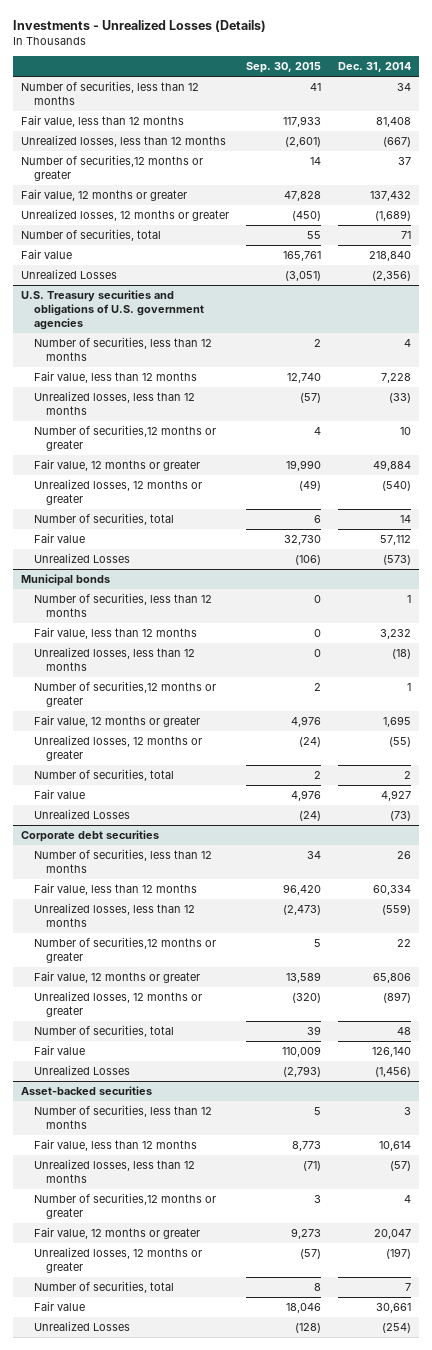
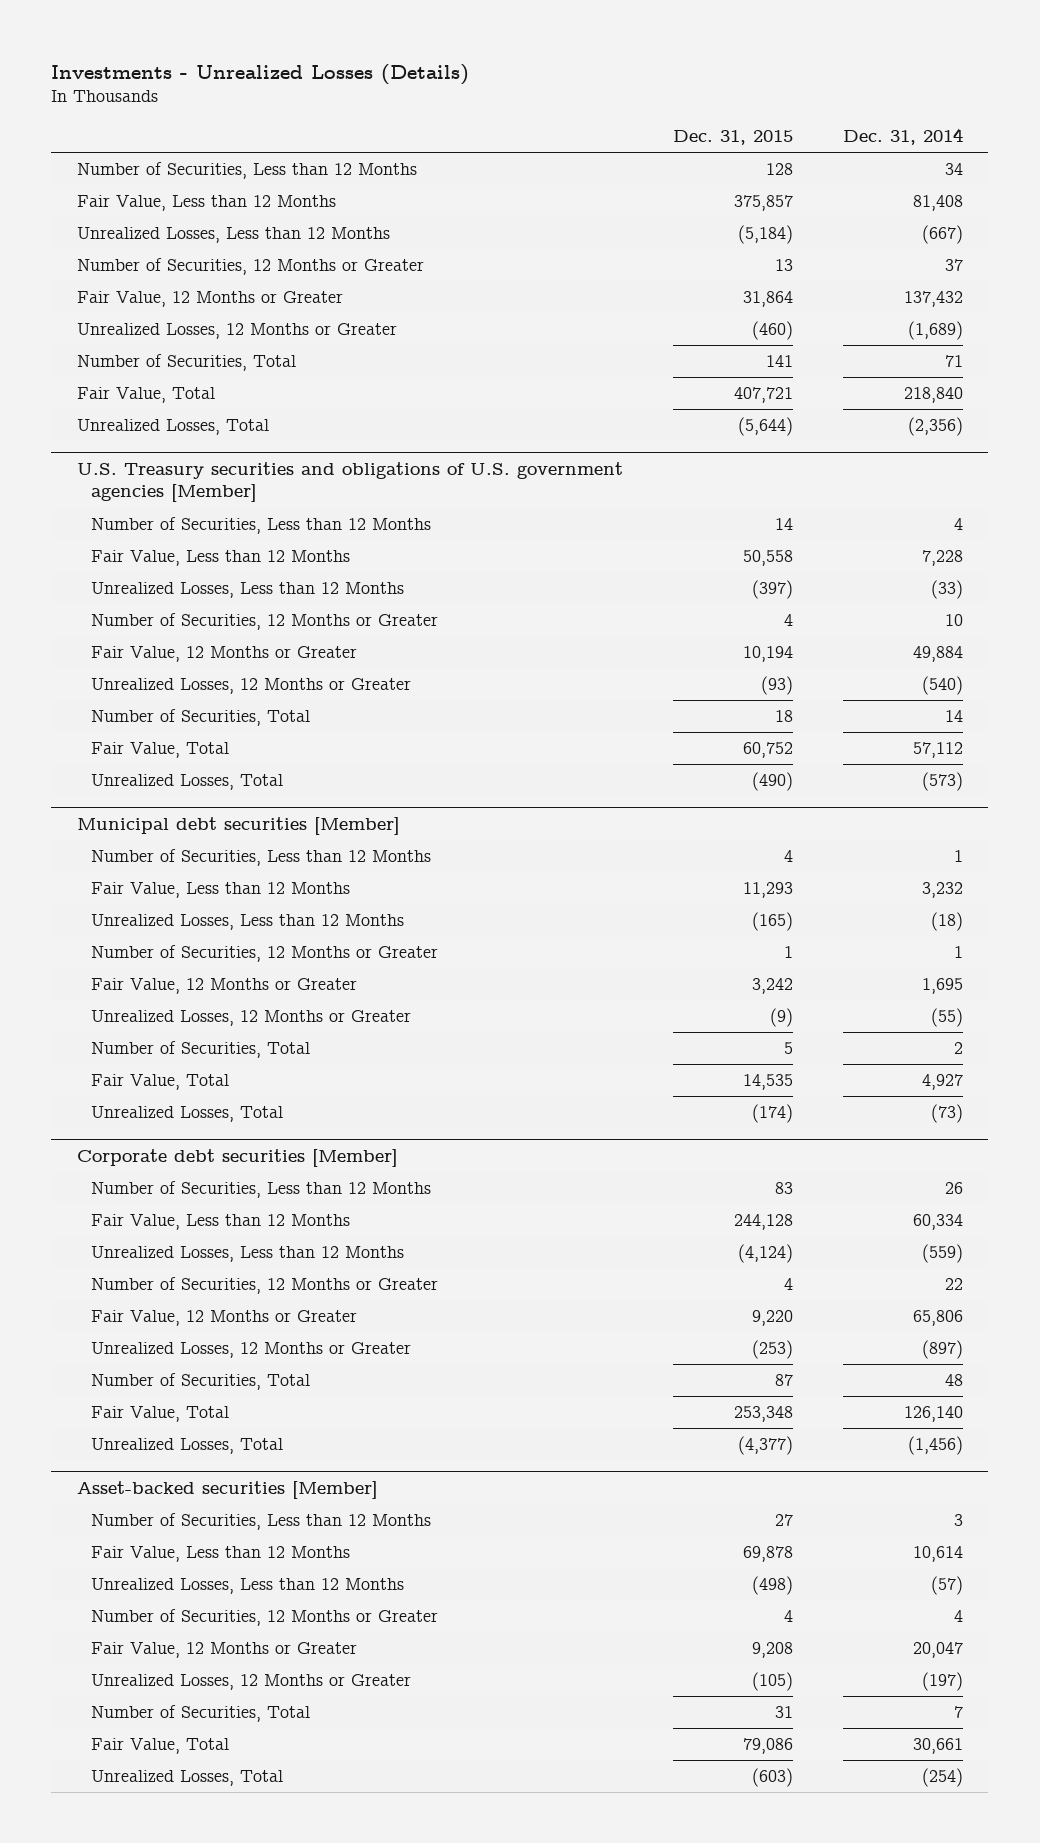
[246,61,322,73] Sep. 30, 2015 -> none
none -> [672,130,793,146] Dec. 31, 2015
[21,81,200,105] Number of securities, less than 12 months -> [76,162,417,180] Number of Securities, Less than 12 Months
[21,115,185,128] Fair value, less than 12 months -> [76,195,336,212] Fair Value, Less than 12 Months
[21,135,227,148] Unrealized losses, less than 12 months -> [76,227,390,244] Unrealized Losses, Less than 12 Months
[21,155,204,181] Number of securities,12 months or greater -> [76,258,424,276] Number of Securities, 12 Months or Greater
[21,189,188,202] Fair value, 12 months or greater -> [76,291,343,308] Fair Value, 12 Months or Greater
[21,209,230,222] Unrealized losses, 12 months or greater -> [76,323,397,340] Unrealized Losses, 12 Months or Greater
[21,229,162,242] Number of securities, total -> [76,354,296,372] Number of Securities, Total
[21,249,73,260] Fair value -> [76,387,215,404] Fair Value, Total
[21,269,118,280] Unrealized Losses -> [76,419,269,436] Unrealized Losses, Total
[21,290,204,330] U.S. Treasury securities and obligations of U.S. government agencies -> [76,461,623,503] U.S. Treasury securities and obligations of U.S. government agencies [Member]
[33,337,212,361] Number of securities, less than 12 months -> [90,517,431,535] Number of Securities, Less than 12 Months
[33,371,197,384] Fair value, less than 12 months -> [90,550,350,567] Fair Value, Less than 12 Months
[33,391,195,415] Unrealized losses, less than 12 months -> [90,582,404,599] Unrealized Losses, Less than 12 Months
[33,425,216,451] Number of securities,12 months or greater -> [90,613,438,631] Number of Securities, 12 Months or Greater
[33,459,200,472] Fair value, 12 months or greater -> [90,646,357,663] Fair Value, 12 Months or Greater
[33,479,202,505] Unrealized losses, 12 months or greater -> [90,678,411,695] Unrealized Losses, 12 Months or Greater
[33,513,174,526] Number of securities, total -> [90,709,310,727] Number of Securities, Total
[33,533,85,544] Fair value -> [90,742,229,759] Fair Value, Total
[33,553,130,564] Unrealized Losses -> [90,774,283,791] Unrealized Losses, Total
[21,574,111,587] Municipal bonds -> [76,816,400,835] Municipal debt securities [Member]
[33,593,212,617] Number of securities, less than 12 months -> [90,849,431,867] Number of Securities, Less than 12 Months
[33,627,197,640] Fair value, less than 12 months -> [90,882,350,899] Fair Value, Less than 12 Months
[33,647,195,671] Unrealized losses, less than 12 months -> [90,914,404,931] Unrealized Losses, Less than 12 Months
[33,681,216,707] Number of securities,12 months or greater -> [90,945,438,963] Number of Securities, 12 Months or Greater
[33,715,200,728] Fair value, 12 months or greater -> [90,978,357,995] Fair Value, 12 Months or Greater
[33,735,202,761] Unrealized losses, 12 months or greater -> [90,1010,411,1027] Unrealized Losses, 12 Months or Greater
[33,769,174,782] Number of securities, total -> [90,1041,310,1059] Number of Securities, Total
[33,789,85,800] Fair value -> [90,1074,229,1091] Fair Value, Total
[33,809,130,820] Unrealized Losses -> [90,1106,283,1123] Unrealized Losses, Total
[21,830,160,843] Corporate debt securities -> [76,1148,398,1167] Corporate debt securities [Member]
[33,849,212,873] Number of securities, less than 12 months -> [90,1181,431,1199] Number of Securities, Less than 12 Months
[33,883,197,896] Fair value, less than 12 months -> [90,1214,350,1231] Fair Value, Less than 12 Months
[33,903,195,927] Unrealized losses, less than 12 months -> [90,1246,404,1263] Unrealized Losses, Less than 12 Months
[33,937,216,963] Number of securities,12 months or greater -> [90,1277,438,1295] Number of Securities, 12 Months or Greater
[33,971,200,984] Fair value, 12 months or greater -> [90,1310,357,1327] Fair Value, 12 Months or Greater
[33,991,202,1017] Unrealized losses, 12 months or greater -> [90,1342,411,1359] Unrealized Losses, 12 Months or Greater
[33,1025,174,1038] Number of securities, total -> [90,1373,310,1391] Number of Securities, Total
[33,1045,85,1056] Fair value -> [90,1406,229,1423] Fair Value, Total
[33,1065,130,1076] Unrealized Losses -> [90,1438,283,1455] Unrealized Losses, Total
[21,1086,153,1096] Asset-backed securities -> [76,1480,378,1499] Asset-backed securities [Member]
[33,1105,212,1129] Number of securities, less than 12 months -> [90,1513,431,1531] Number of Securities, Less than 12 Months
[33,1139,197,1152] Fair value, less than 12 months -> [90,1546,350,1563] Fair Value, Less than 12 Months
[33,1159,195,1183] Unrealized losses, less than 12 months -> [90,1578,404,1595] Unrealized Losses, Less than 12 Months
[33,1193,216,1219] Number of securities,12 months or greater -> [90,1609,438,1627] Number of Securities, 12 Months or Greater
[33,1227,200,1240] Fair value, 12 months or greater -> [90,1642,357,1659] Fair Value, 12 Months or Greater
[33,1247,202,1273] Unrealized losses, 12 months or greater -> [90,1674,411,1691] Unrealized Losses, 12 Months or Greater
[33,1281,174,1294] Number of securities, total -> [90,1705,310,1723] Number of Securities, Total
[33,1301,85,1312] Fair value -> [90,1738,229,1755] Fair Value, Total
[33,1321,130,1332] Unrealized Losses -> [90,1770,283,1787] Unrealized Losses, Total

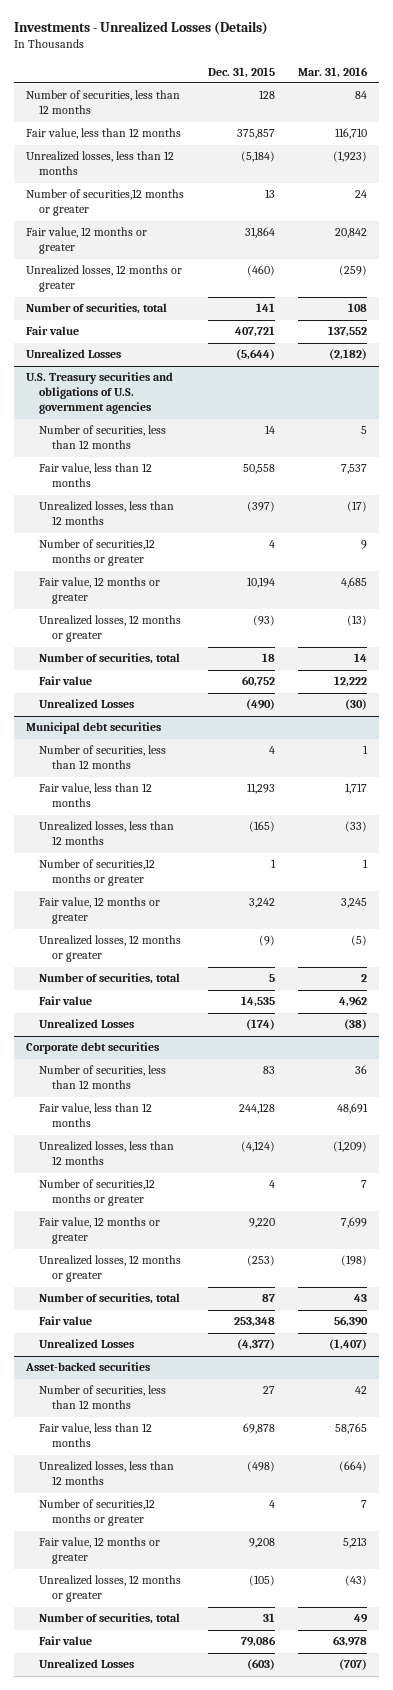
[843,128,964,146] Dec. 31, 2014 -> none
none -> [298,66,369,78] Mar. 31, 2016
[76,162,417,180] Number of Securities, Less than 12 Months -> [25,90,180,115] Number of securities, less than 12 months
[76,195,336,212] Fair Value, Less than 12 Months -> [25,128,181,140] Fair value, less than 12 months
[76,227,390,244] Unrealized Losses, Less than 12 Months -> [25,151,174,176] Unrealized losses, less than 12 months
[76,258,424,276] Number of Securities, 12 Months or Greater -> [25,189,184,217] Number of securities,12 months or greater
[76,291,343,308] Fair Value, 12 Months or Greater -> [25,227,147,255] Fair value, 12 months or greater
[76,323,397,340] Unrealized Losses, 12 Months or Greater -> [25,265,182,293] Unrealized losses, 12 months or greater
[76,354,296,372] Number of Securities, Total -> [25,303,167,315] Number of securities, total
[76,387,215,404] Fair Value, Total -> [25,326,79,336] Fair value
[76,419,269,436] Unrealized Losses, Total -> [25,349,121,359] Unrealized Losses
[76,461,623,503] U.S. Treasury securities and obligations of U.S. government agencies [Member] -> [25,372,173,415] U.S. Treasury securities and obligations of U.S. government agencies
[90,517,431,535] Number of Securities, Less than 12 Months -> [38,425,166,450] Number of securities, less than 12 months
[90,550,350,567] Fair Value, Less than 12 Months -> [38,463,152,488] Fair value, less than 12 months
[90,582,404,599] Unrealized Losses, Less than 12 Months -> [38,501,174,526] Unrealized losses, less than 12 months
[90,613,438,631] Number of Securities, 12 Months or Greater -> [38,539,155,567] Number of securities,12 months or greater
[90,646,357,663] Fair Value, 12 Months or Greater -> [38,577,160,605] Fair value, 12 months or greater
[90,678,411,695] Unrealized Losses, 12 Months or Greater -> [38,615,181,643] Unrealized losses, 12 months or greater
[90,709,310,727] Number of Securities, Total -> [38,653,180,665] Number of securities, total
[90,742,229,759] Fair Value, Total -> [38,676,92,686] Fair value
[90,774,283,791] Unrealized Losses, Total -> [38,699,134,709] Unrealized Losses
[76,816,400,835] Municipal debt securities [Member] -> [25,722,161,735] Municipal debt securities
[90,849,431,867] Number of Securities, Less than 12 Months -> [38,745,166,770] Number of securities, less than 12 months
[90,882,350,899] Fair Value, Less than 12 Months -> [38,783,152,808] Fair value, less than 12 months
[90,914,404,931] Unrealized Losses, Less than 12 Months -> [38,821,174,846] Unrealized losses, less than 12 months
[90,945,438,963] Number of Securities, 12 Months or Greater -> [38,859,155,887] Number of securities,12 months or greater
[90,978,357,995] Fair Value, 12 Months or Greater -> [38,897,160,925] Fair value, 12 months or greater
[90,1010,411,1027] Unrealized Losses, 12 Months or Greater -> [38,935,181,963] Unrealized losses, 12 months or greater
[90,1041,310,1059] Number of Securities, Total -> [38,973,180,985] Number of securities, total
[90,1074,229,1091] Fair Value, Total -> [38,996,92,1006] Fair value
[90,1106,283,1123] Unrealized Losses, Total -> [38,1019,134,1029] Unrealized Losses
[76,1148,398,1167] Corporate debt securities [Member] -> [25,1042,159,1055] Corporate debt securities
[90,1181,431,1199] Number of Securities, Less than 12 Months -> [38,1065,166,1090] Number of securities, less than 12 months
[90,1214,350,1231] Fair Value, Less than 12 Months -> [38,1103,152,1128] Fair value, less than 12 months
[90,1246,404,1263] Unrealized Losses, Less than 12 Months -> [38,1141,174,1166] Unrealized losses, less than 12 months
[90,1277,438,1295] Number of Securities, 12 Months or Greater -> [38,1179,155,1207] Number of securities,12 months or greater
[90,1310,357,1327] Fair Value, 12 Months or Greater -> [38,1217,160,1245] Fair value, 12 months or greater
[90,1342,411,1359] Unrealized Losses, 12 Months or Greater -> [38,1255,181,1283] Unrealized losses, 12 months or greater
[90,1373,310,1391] Number of Securities, Total -> [38,1293,180,1305] Number of securities, total
[90,1406,229,1423] Fair Value, Total -> [38,1316,92,1326] Fair value
[90,1438,283,1455] Unrealized Losses, Total -> [38,1339,134,1349] Unrealized Losses
[76,1480,378,1499] Asset-backed securities [Member] -> [24,1362,150,1372] Asset-backed securities
[90,1513,431,1531] Number of Securities, Less than 12 Months -> [38,1385,166,1410] Number of securities, less than 12 months
[90,1546,350,1563] Fair Value, Less than 12 Months -> [38,1423,152,1448] Fair value, less than 12 months
[90,1578,404,1595] Unrealized Losses, Less than 12 Months -> [38,1461,174,1486] Unrealized losses, less than 12 months
[90,1609,438,1627] Number of Securities, 12 Months or Greater -> [38,1499,155,1527] Number of securities,12 months or greater
[90,1642,357,1659] Fair Value, 12 Months or Greater -> [38,1537,160,1565] Fair value, 12 months or greater
[90,1674,411,1691] Unrealized Losses, 12 Months or Greater -> [38,1575,181,1603] Unrealized losses, 12 months or greater
[90,1705,310,1723] Number of Securities, Total -> [38,1613,180,1625] Number of securities, total
[90,1738,229,1755] Fair Value, Total -> [38,1636,92,1646] Fair value
[90,1770,283,1787] Unrealized Losses, Total -> [38,1659,134,1669] Unrealized Losses

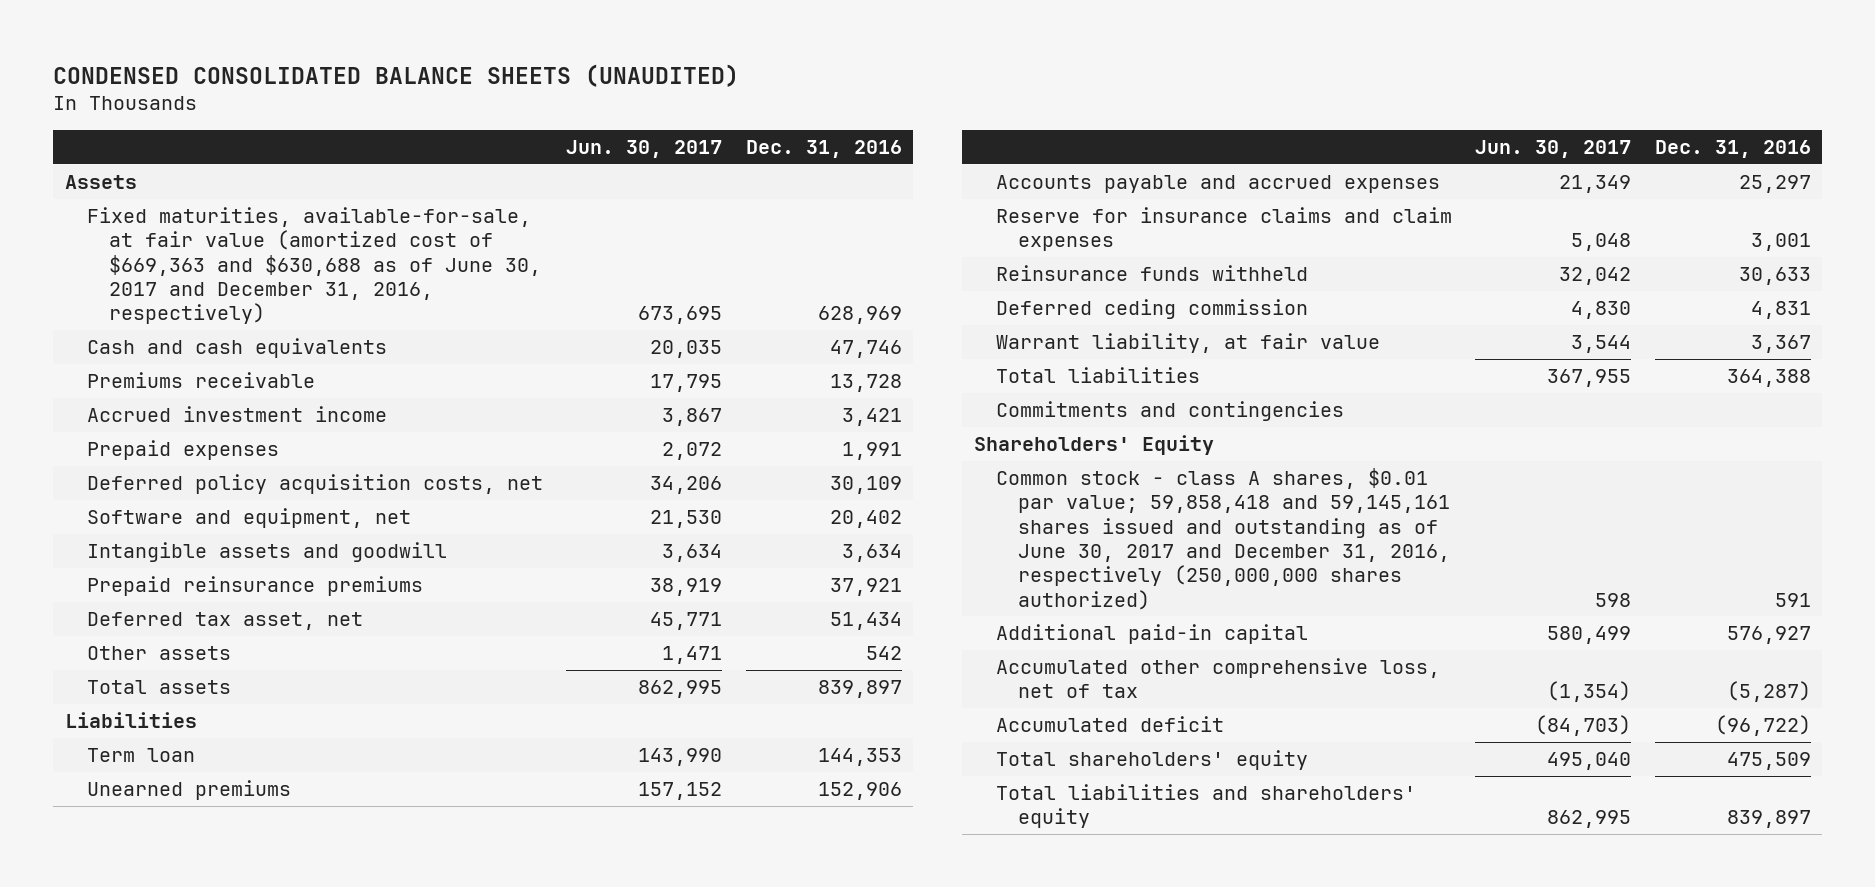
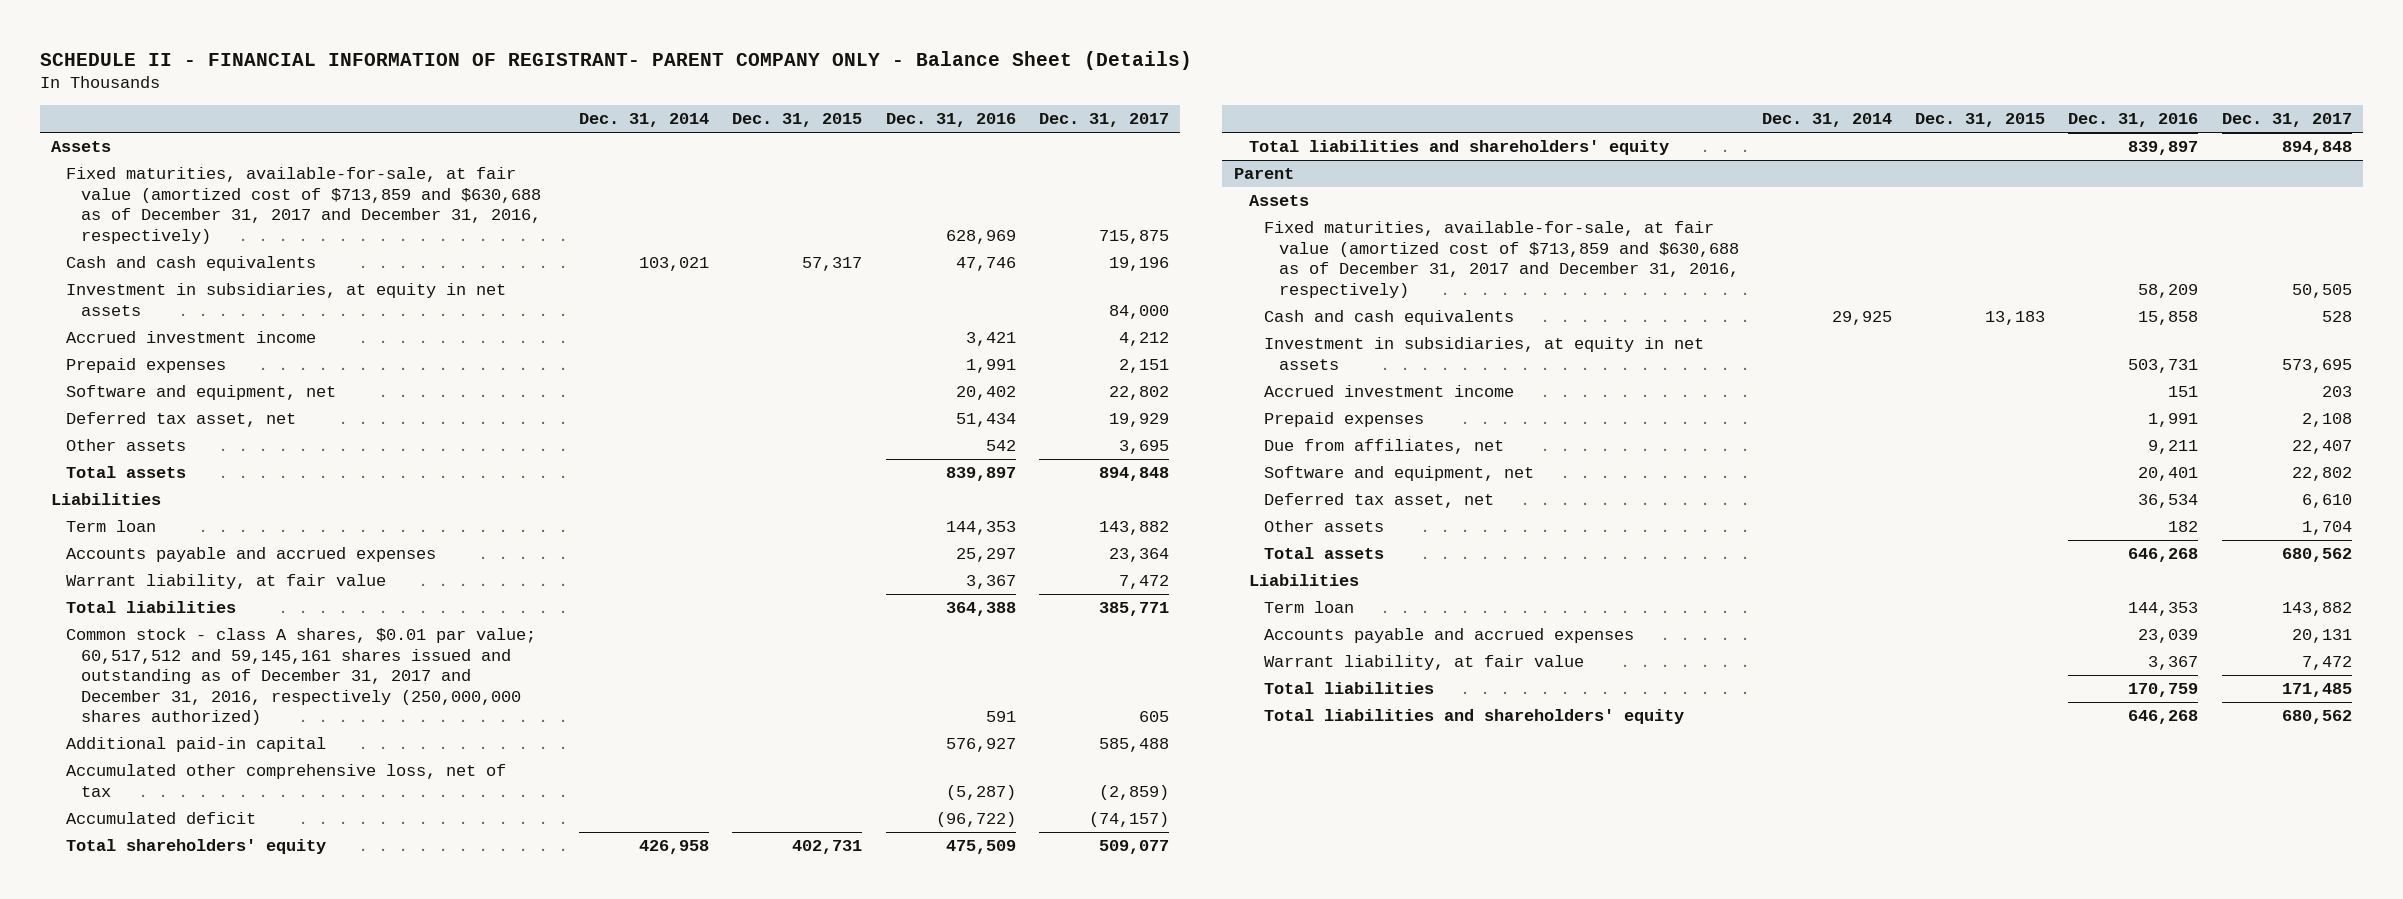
[53,63,740,87] CONDENSED CONSOLIDATED BALANCE SHEETS (UNAUDITED) -> [39,50,1192,70] SCHEDULE II - FINANCIAL INFORMATION OF REGISTRANT- PARENT COMPANY ONLY - Balance Sheet (Details)
[566,140,723,159] Jun. 30, 2017 -> none
none -> [579,113,710,128] Dec. 31, 2014
none -> [732,113,863,128] Dec. 31, 2015
none -> [1038,113,1169,128] Dec. 31, 2017
[87,207,542,325] Fixed maturities, available-for-sale, at fair value (amortized cost of $669,363 and $630,688 as of June 30, 2017 and December 31, 2016, respectively) -> [66,167,542,244] Fixed maturities, available-for-sale, at fair value (amortized cost of $713,859 and $630,688 as of December 31, 2017 and December 31, 2016, respectively)
[87,372,316,389] Premiums receivable -> none
none -> [66,283,507,316] Investment in subsidiaries, at equity in net assets
[87,474,544,495] Deferred policy acquisition costs, net -> none
[87,542,448,563] Intangible assets and goodwill -> none
[87,576,424,597] Prepaid reinsurance premiums -> none
[87,780,292,801] Unearned premiums -> none
[996,207,1453,252] Reserve for insurance claims and claim expenses -> none
[996,265,1309,282] Reinsurance funds withheld -> none
[996,299,1309,320] Deferred ceding commission -> none
[996,401,1345,422] Commitments and contingencies -> none
[973,435,1214,456] Shareholders' Equity -> none
[996,468,1451,610] Common stock - class A shares, $0.01 par value; 59,858,418 and 59,145,161 shares issued and outstanding as of June 30, 2017 and December 31, 2016, respectively (250,000,000 shares authorized) -> [66,628,537,726] Common stock - class A shares, $0.01 par value; 60,517,512 and 59,145,161 shares issued and outstanding as of December 31, 2017 and December 31, 2016, respectively (250,000,000 shares authorized)
none -> [1233,168,1294,180] Parent
none -> [1248,195,1309,207] Assets
none -> [1263,221,1739,298] Fixed maturities, available-for-sale, at fair value (amortized cost of $713,859 and $630,688 as of December 31, 2017 and December 31, 2016, respectively)
none -> [1263,310,1514,326] Cash and cash equivalents
none -> [1263,337,1704,370] Investment in subsidiaries, at equity in net assets
none -> [1263,385,1514,398] Accrued investment income
none -> [1263,412,1424,428] Prepaid expenses
none -> [1263,439,1504,455] Due from affiliates, net
none -> [1263,466,1534,482] Software and equipment, net
none -> [1263,493,1494,509] Deferred tax asset, net
none -> [1263,520,1384,533] Other assets
none -> [1263,547,1384,560] Total assets
none -> [1248,574,1359,587] Liabilities
none -> [1263,601,1354,614] Term loan
none -> [1263,628,1634,644] Accounts payable and accrued expenses
none -> [1263,655,1584,671] Warrant liability, at fair value
none -> [1263,682,1434,695] Total liabilities
none -> [1263,709,1684,725] Total liabilities and shareholders' equity

